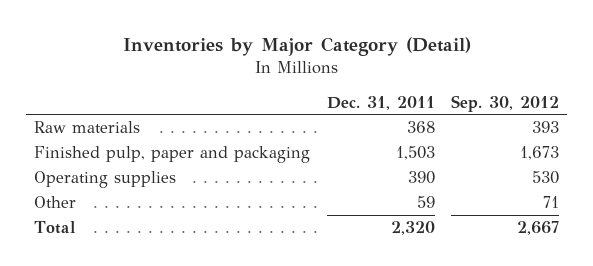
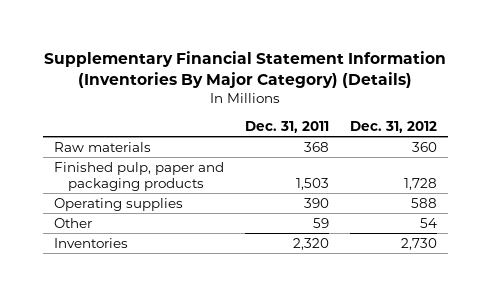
[122,37,471,57] Inventories by Major Category (Detail) -> [44,50,447,88] Supplementary Financial Statement Information (Inventories By Major Category) (Details)
[451,94,560,112] Sep. 30, 2012 -> none
none -> [349,121,437,134] Dec. 31, 2012
[34,146,311,164] Finished pulp, paper and packaging -> [53,161,224,191] Finished pulp, paper and packaging products
[34,221,77,235] Total -> [53,237,128,248] Inventories

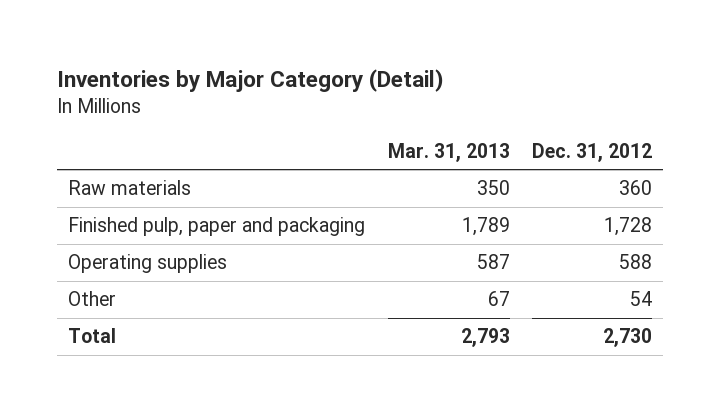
[44,50,447,88] Supplementary Financial Statement Information (Inventories By Major Category) (Details) -> [57,69,445,93] Inventories by Major Category (Detail)
[244,121,329,134] Dec. 31, 2011 -> none
none -> [387,143,510,163] Mar. 31, 2013
[53,161,224,191] Finished pulp, paper and packaging products -> [68,217,366,237] Finished pulp, paper and packaging
[53,237,128,248] Inventories -> [68,328,117,344] Total

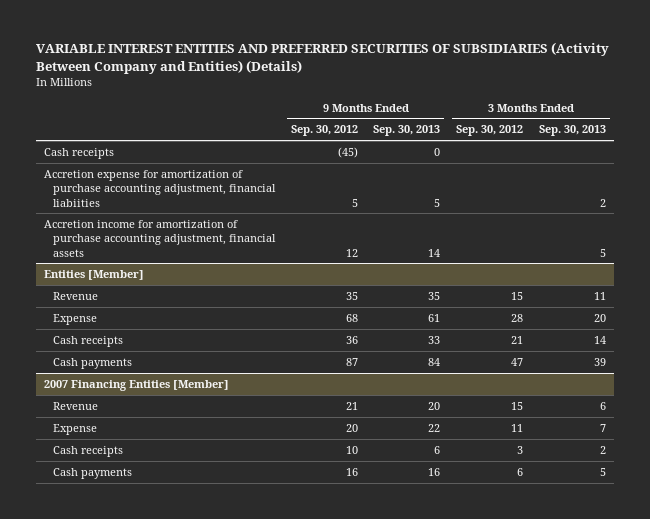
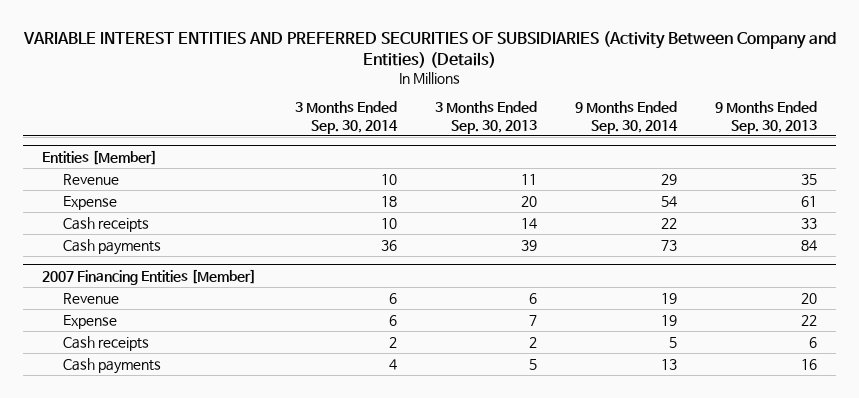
[290,125,358,137] Sep. 30, 2012 -> none
[456,125,524,137] Sep. 30, 2012 -> none
none -> [294,101,398,134] 3 Months Ended Sep. 30, 2014
none -> [574,101,678,134] 9 Months Ended Sep. 30, 2014
[43,147,114,159] Cash receipts -> none
[43,169,276,207] Accretion expense for amortization of purchase accounting adjustment, financial liabiities -> none
[43,219,276,257] Accretion income for amortization of purchase accounting adjustment, financial assets -> none

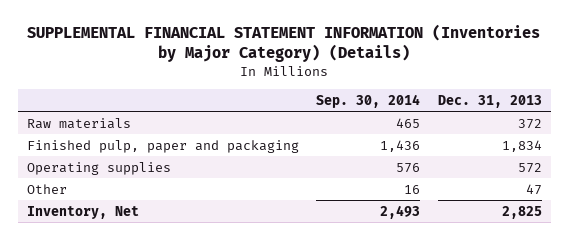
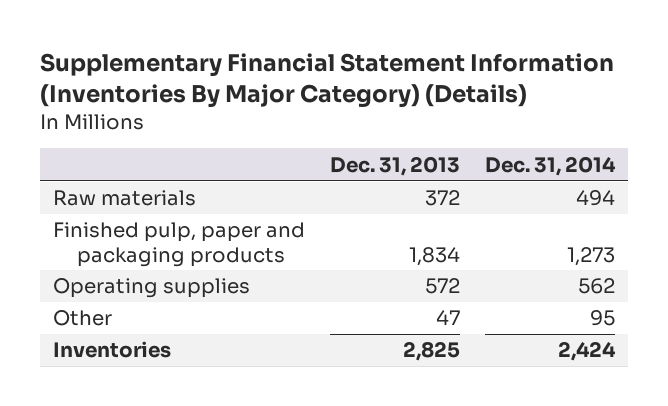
[27,23,541,63] SUPPLEMENTAL FINANCIAL STATEMENT INFORMATION (Inventories by Major Category) (Details) -> [40,52,615,108] Supplementary Financial Statement Information (Inventories By Major Category) (Details)
[316,93,421,108] Sep. 30, 2014 -> none
none -> [485,155,617,176] Dec. 31, 2014
[26,139,299,153] Finished pulp, paper and packaging -> [52,222,305,267] Finished pulp, paper and packaging products
[26,205,139,219] Inventory, Net -> [52,341,171,359] Inventories

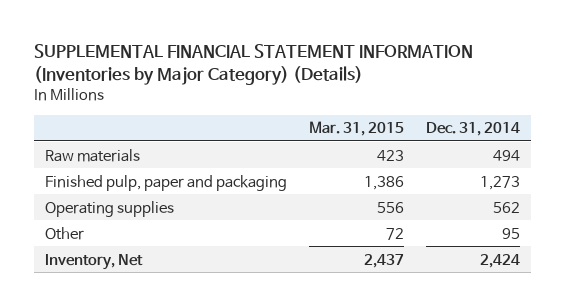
[40,52,615,108] Supplementary Financial Statement Information (Inventories By Major Category) (Details) -> [33,43,473,85] SUPPLEMENTAL FINANCIAL STATEMENT INFORMATION (Inventories by Major Category) (Details)
[329,155,460,176] Dec. 31, 2013 -> none
none -> [309,121,405,137] Mar. 31, 2015
[52,222,305,267] Finished pulp, paper and packaging products -> [44,174,287,191] Finished pulp, paper and packaging
[52,341,171,359] Inventories -> [44,253,143,270] Inventory, Net

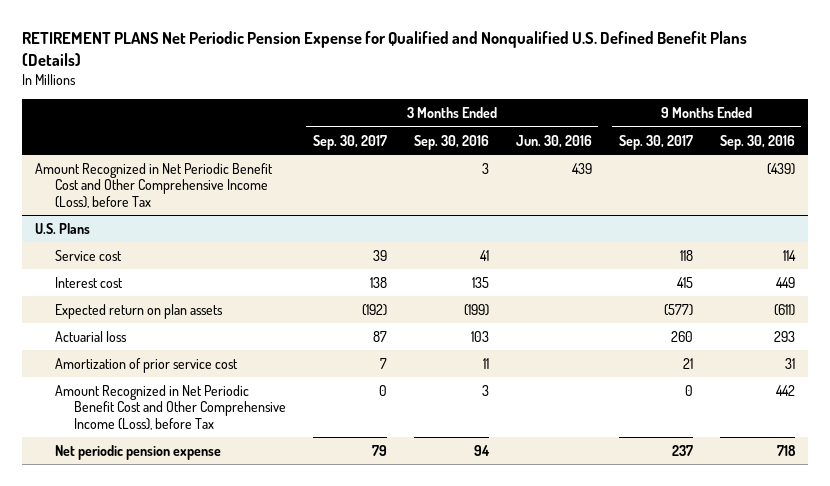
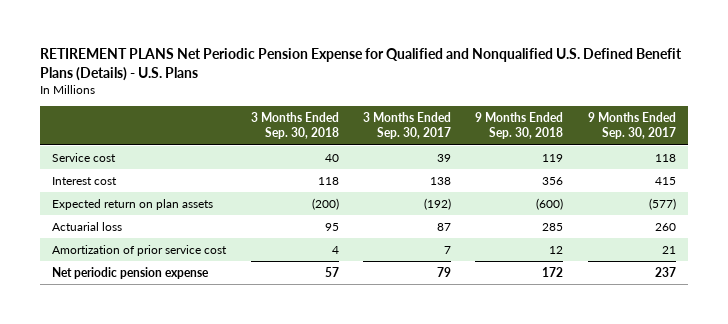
[21,30,747,67] RETIREMENT PLANS Net Periodic Pension Expense for Qualified and Nonqualified U.S. Defined Benefit Plans (Details) -> [40,47,683,81] RETIREMENT PLANS Net Periodic Pension Expense for Qualified and Nonqualified U.S. Defined Benefit Plans (Details) - U.S. Plans
[413,134,489,150] Sep. 30, 2016 -> none
[515,134,592,148] Jun. 30, 2016 -> none
[719,134,795,150] Sep. 30, 2016 -> none
none -> [250,111,339,140] 3 Months Ended Sep. 30, 2018
none -> [475,111,564,140] 9 Months Ended Sep. 30, 2018
[35,162,274,208] Amount Recognized in Net Periodic Benefit Cost and Other Comprehensive Income (Loss), before Tax -> none
[35,222,91,234] U.S. Plans -> none
[54,384,286,430] Amount Recognized in Net Periodic Benefit Cost and Other Comprehensive Income (Loss), before Tax -> none

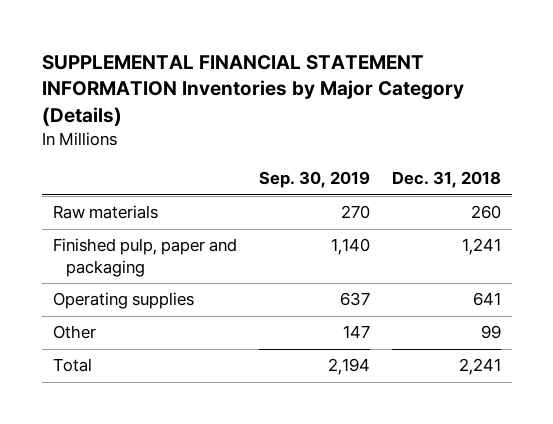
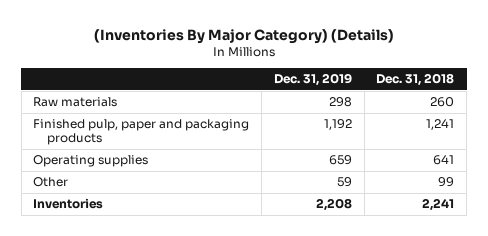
[41,54,464,126] SUPPLEMENTAL FINANCIAL STATEMENT INFORMATION Inventories by Major Category (Details) -> [93,28,394,44] (Inventories By Major Category) (Details)
[258,171,370,189] Sep. 30, 2019 -> none
none -> [273,73,352,87] Dec. 31, 2019
[52,238,237,277] Finished pulp, paper and packaging -> [33,119,250,146] Finished pulp, paper and packaging products
[52,358,92,373] Total -> [33,198,104,210] Inventories

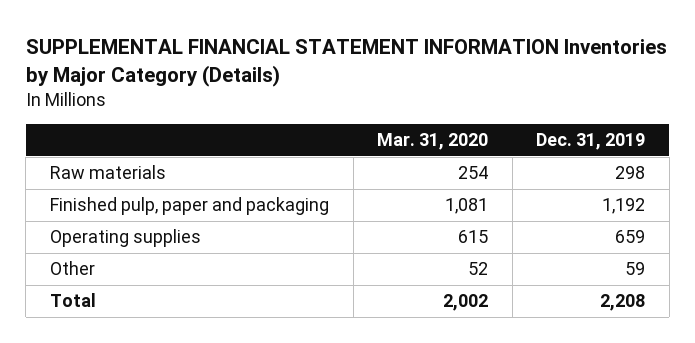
[93,28,394,44] (Inventories By Major Category) (Details) -> [25,38,667,87] SUPPLEMENTAL FINANCIAL STATEMENT INFORMATION Inventories by Major Category (Details)
[376,73,455,87] Dec. 31, 2018 -> none
none -> [377,133,489,151] Mar. 31, 2020
[33,119,250,146] Finished pulp, paper and packaging products -> [50,197,330,216] Finished pulp, paper and packaging
[33,198,104,210] Inventories -> [50,293,97,308] Total

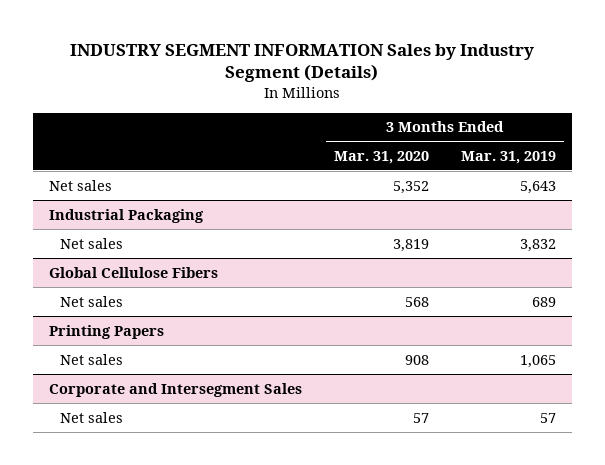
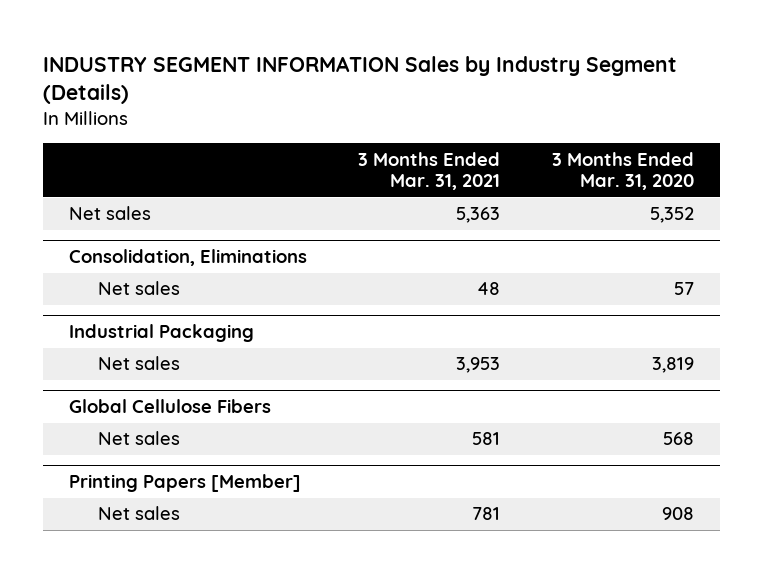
[461,150,557,164] Mar. 31, 2019 -> none
none -> [358,151,501,191] 3 Months Ended Mar. 31, 2021
none -> [68,249,307,267] Consolidation, Eliminations
none -> [97,281,180,296] Net sales
[48,324,164,339] Printing Papers -> [68,474,301,493] Printing Papers [Member]
[48,382,302,397] Corporate and Intersegment Sales -> none
[60,411,124,423] Net sales -> none

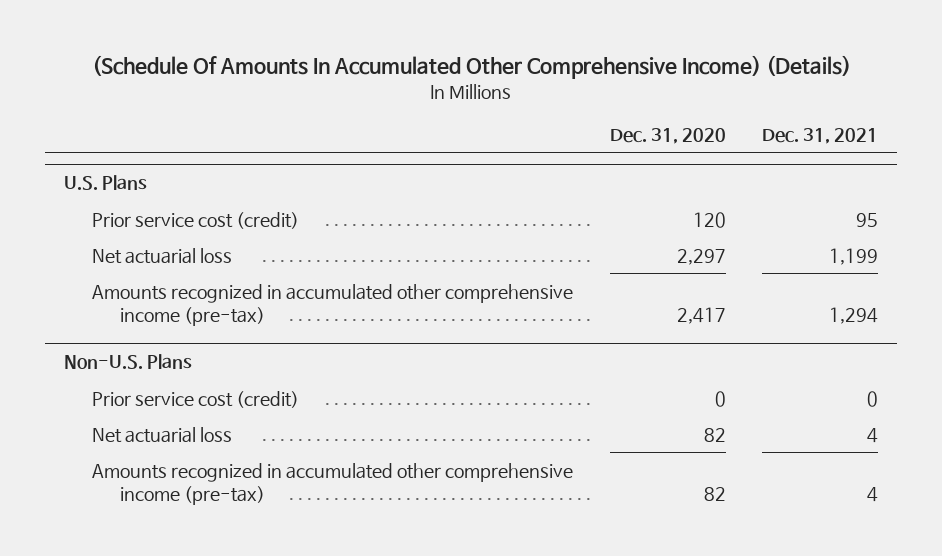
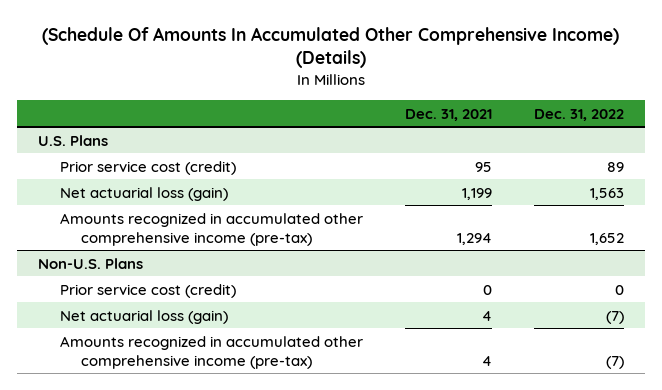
[609,127,726,144] Dec. 31, 2020 -> none
none -> [533,108,624,121] Dec. 31, 2022
[91,247,232,264] Net actuarial loss -> [59,186,228,201] Net actuarial loss (gain)
[91,426,232,443] Net actuarial loss -> [59,309,228,324] Net actuarial loss (gain)

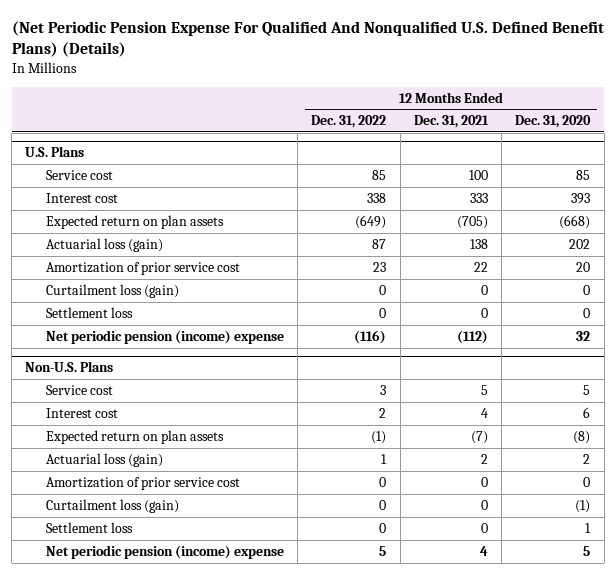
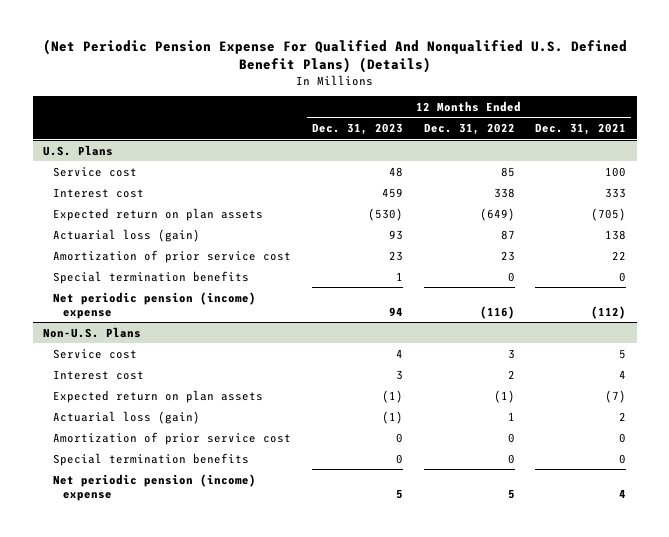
[515,115,592,129] Dec. 31, 2020 -> none
none -> [311,123,403,136] Dec. 31, 2023
[46,283,180,298] Curtailment loss (gain) -> none
[46,306,134,318] Settlement loss -> none
none -> [53,270,250,284] Special termination benefits
[46,498,180,513] Curtailment loss (gain) -> none
[46,521,134,533] Settlement loss -> none
none -> [53,452,250,466] Special termination benefits

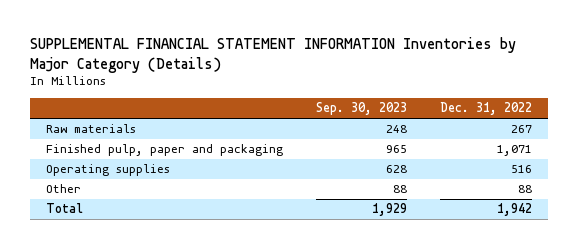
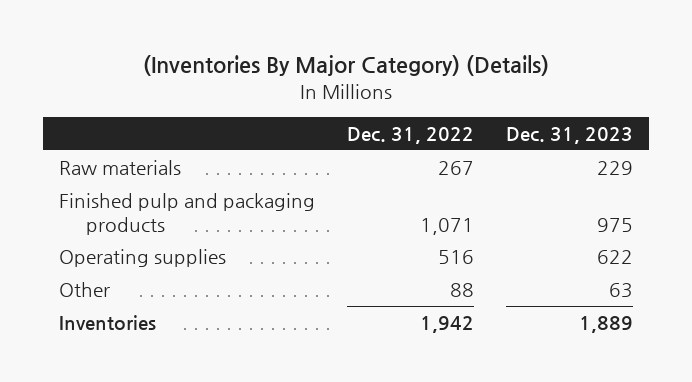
[29,37,516,73] SUPPLEMENTAL FINANCIAL STATEMENT INFORMATION Inventories by Major Category (Details) -> [142,55,549,77] (Inventories By Major Category) (Details)
[315,102,407,116] Sep. 30, 2023 -> none
none -> [505,127,633,145] Dec. 31, 2023
[46,144,284,157] Finished pulp, paper and packaging -> [58,193,315,235] Finished pulp and packaging products
[46,203,84,214] Total -> [58,315,156,331] Inventories

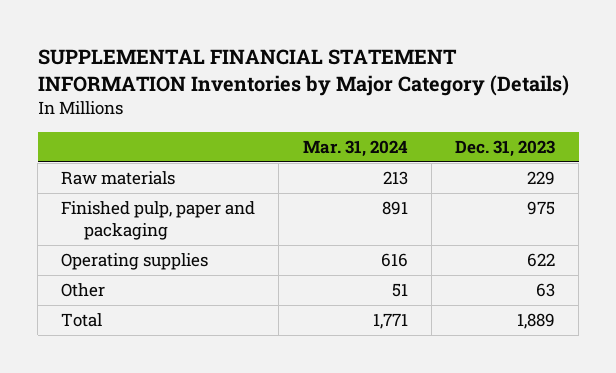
[142,55,549,77] (Inventories By Major Category) (Details) -> [37,49,569,97] SUPPLEMENTAL FINANCIAL STATEMENT INFORMATION Inventories by Major Category (Details)
[346,127,474,145] Dec. 31, 2022 -> none
none -> [302,139,408,157] Mar. 31, 2024
[58,193,315,235] Finished pulp and packaging products -> [61,201,256,240] Finished pulp, paper and packaging
[58,315,156,331] Inventories -> [61,313,103,328] Total

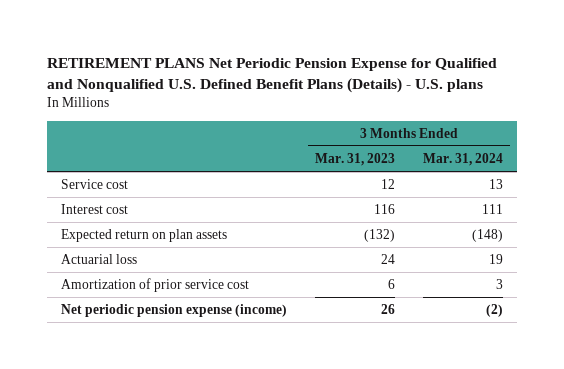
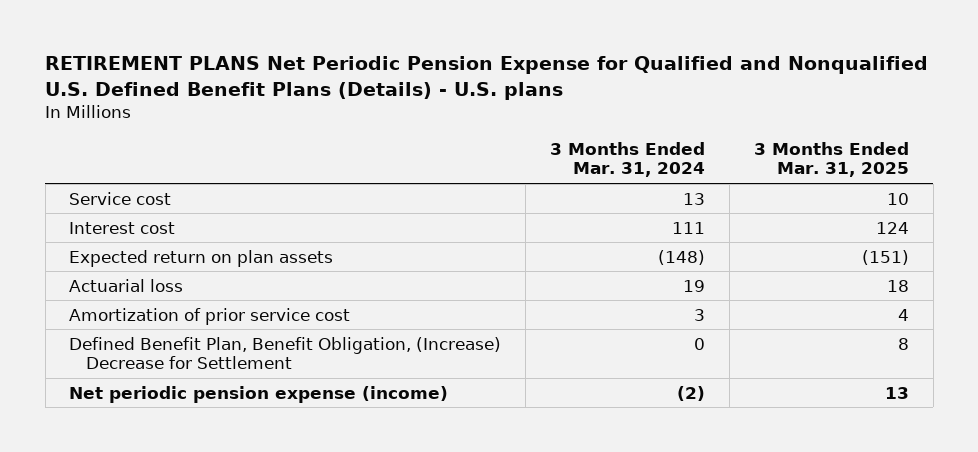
[314,153,395,167] Mar. 31, 2023 -> none
none -> [753,141,909,178] 3 Months Ended Mar. 31, 2025
none -> [69,336,502,370] Defined Benefit Plan, Benefit Obligation, (Increase) Decrease for Settlement

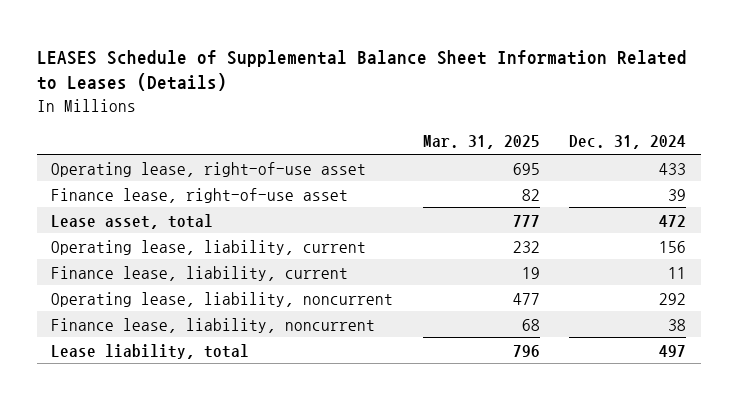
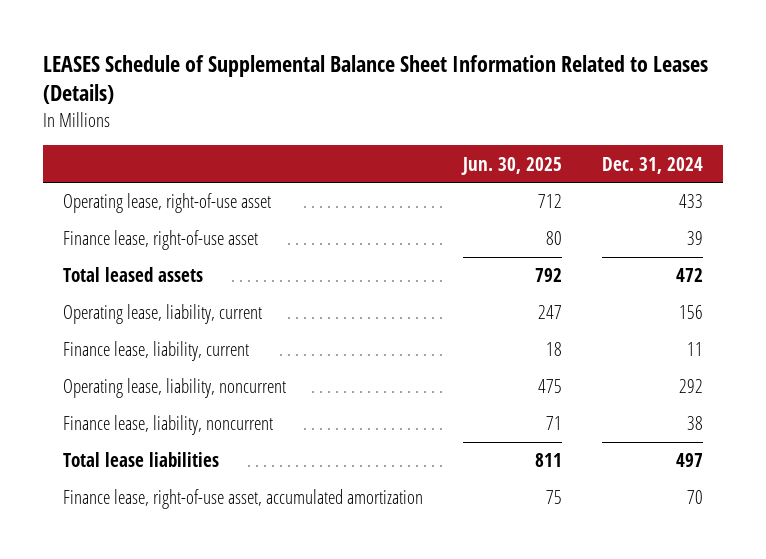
[422,135,540,150] Mar. 31, 2025 -> none
none -> [461,156,563,175] Jun. 30, 2025
[51,213,214,229] Lease asset, total -> [63,267,204,283] Total leased assets
[51,343,250,359] Lease liability, total -> [63,452,220,468] Total lease liabilities
none -> [63,489,424,510] Finance lease, right-of-use asset, accumulated amortization

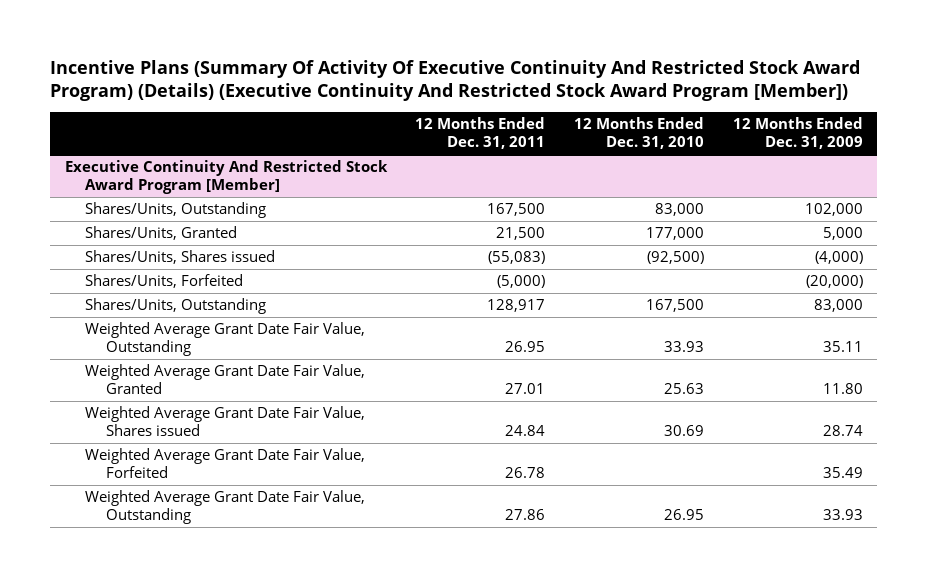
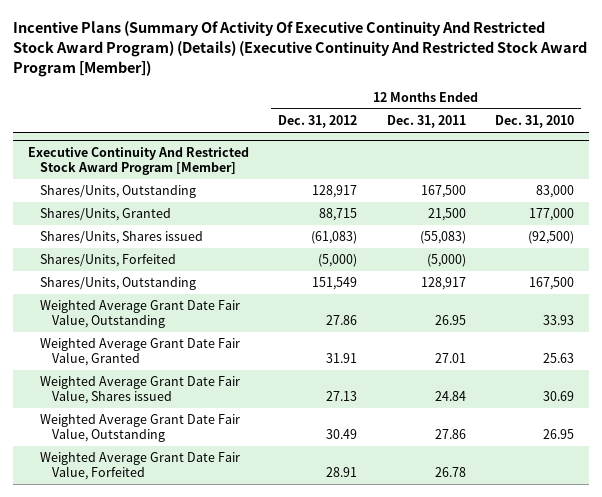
[732,117,863,150] 12 Months Ended Dec. 31, 2009 -> none
none -> [278,115,358,129] Dec. 31, 2012
[85,448,366,479] Weighted Average Grant Date Fair Value, Forfeited -> [39,452,240,481] Weighted Average Grant Date Fair Value, Forfeited

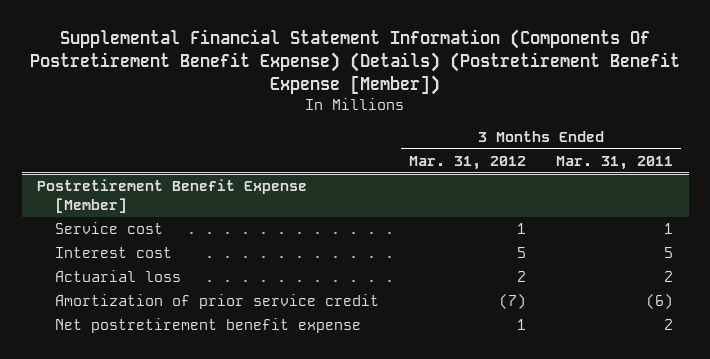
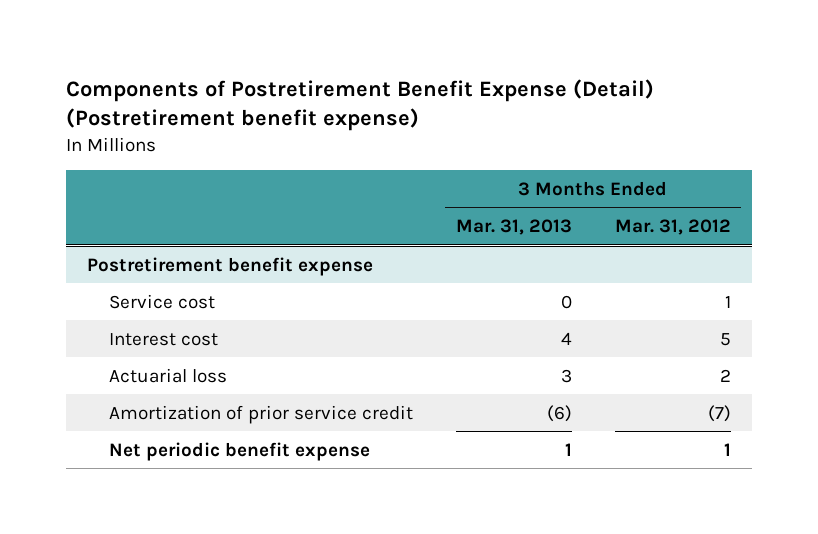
[30,29,681,95] Supplemental Financial Statement Information (Components Of Postretirement Benefit Expense) (Details) (Postretirement Benefit Expense [Member]) -> [65,78,654,132] Components of Postretirement Benefit Expense (Detail) (Postretirement benefit expense)
[556,155,674,170] Mar. 31, 2011 -> none
none -> [455,219,572,236] Mar. 31, 2013
[36,179,307,214] Postretirement Benefit Expense [Member] -> [87,256,374,276] Postretirement benefit expense
[54,318,361,334] Net postretirement benefit expense -> [108,441,370,461] Net periodic benefit expense

